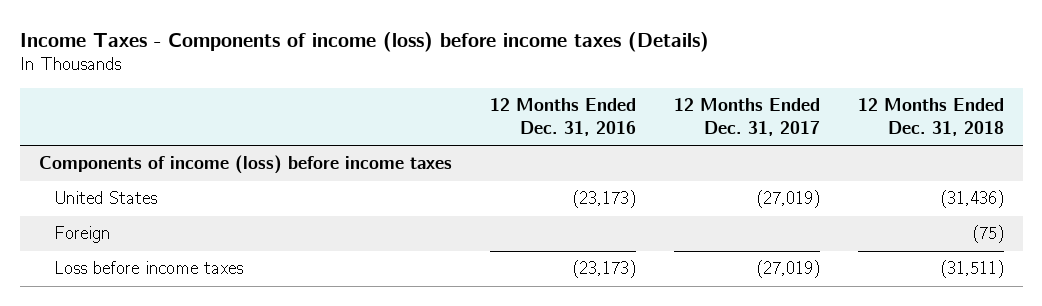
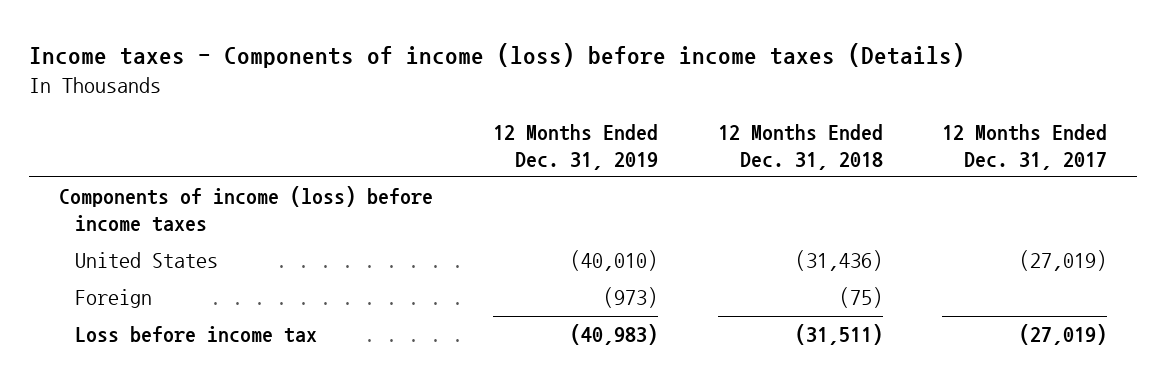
[19,31,709,52] Income Taxes - Components of income (loss) before income taxes (Details) -> [29,42,966,68] Income taxes - Components of income (loss) before income taxes (Details)
[489,98,636,136] 12 Months Ended Dec. 31, 2016 -> none
none -> [492,123,658,170] 12 Months Ended Dec. 31, 2019
[53,261,243,275] Loss before income taxes -> [75,326,318,344] Loss before income tax

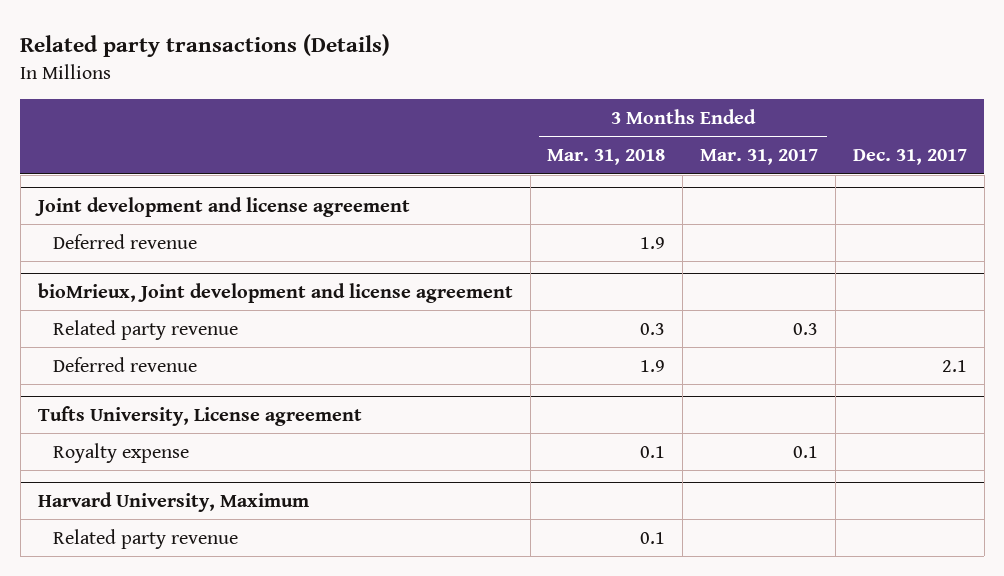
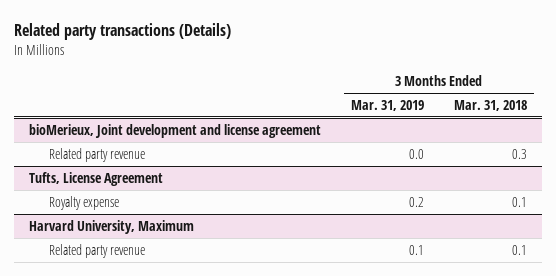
[700,149,819,166] Mar. 31, 2017 -> none
[852,149,967,166] Dec. 31, 2017 -> none
none -> [351,99,425,111] Mar. 31, 2019
[53,233,198,249] Deferred revenue -> none
[37,283,513,304] bioMrieux, Joint development and license agreement -> none
[34,197,410,218] Joint development and license agreement -> [29,123,322,138] bioMerieux, Joint development and license agreement
[53,356,198,372] Deferred revenue -> none
[37,406,362,427] Tufts University, License agreement -> [29,171,164,186] Tufts, License Agreement

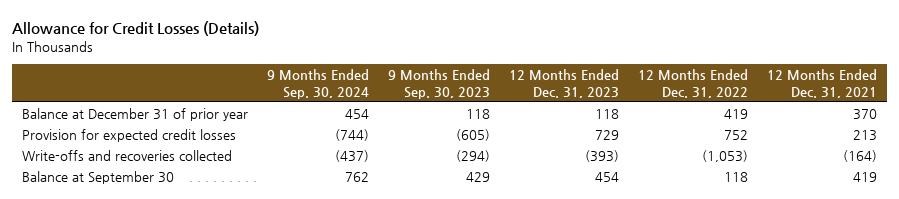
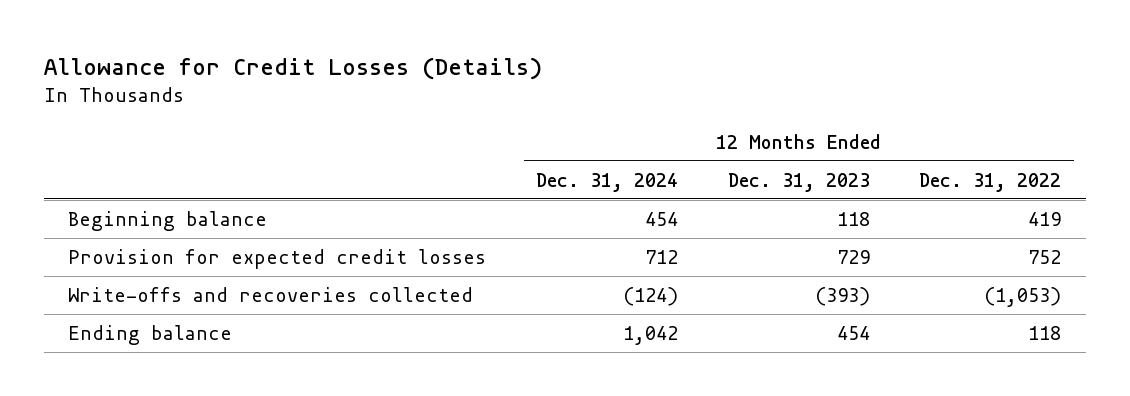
[266,69,369,99] 9 Months Ended Sep. 30, 2024 -> none
[387,69,490,99] 9 Months Ended Sep. 30, 2023 -> none
[767,69,878,98] 12 Months Ended Dec. 31, 2021 -> none
none -> [535,172,678,192] Dec. 31, 2024
[21,108,248,122] Balance at December 31 of prior year -> [68,211,268,232] Beginning balance
[21,171,174,185] Balance at September 30 -> [68,325,233,346] Ending balance

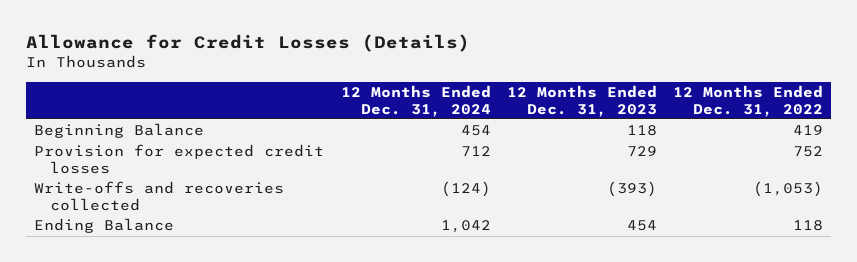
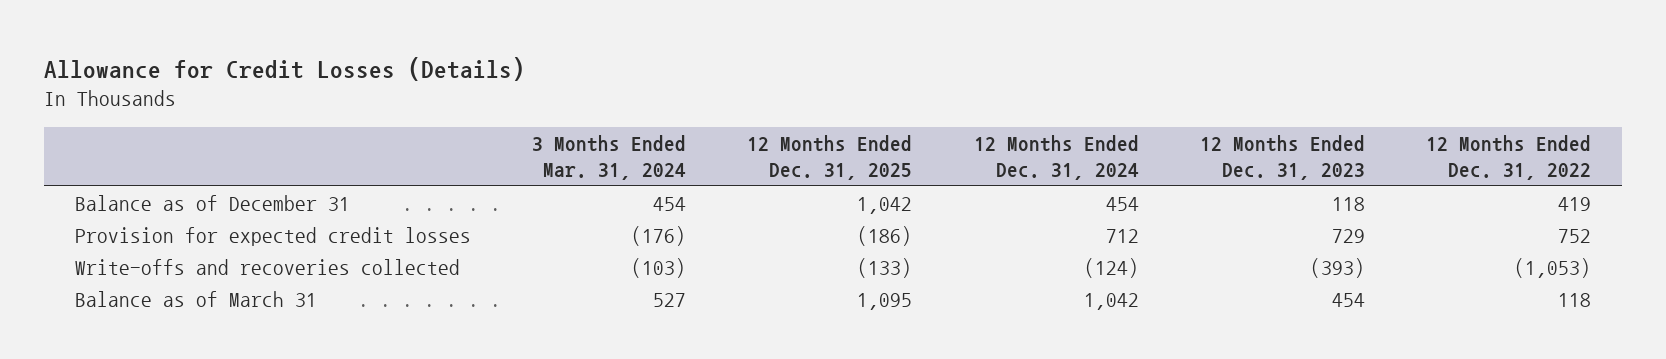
none -> [531,134,686,181] 3 Months Ended Mar. 31, 2024
none -> [747,134,913,181] 12 Months Ended Dec. 31, 2025
[34,123,205,139] Beginning Balance -> [74,194,350,211] Balance as of December 31
[34,218,175,234] Ending Balance -> [74,290,317,307] Balance as of March 31

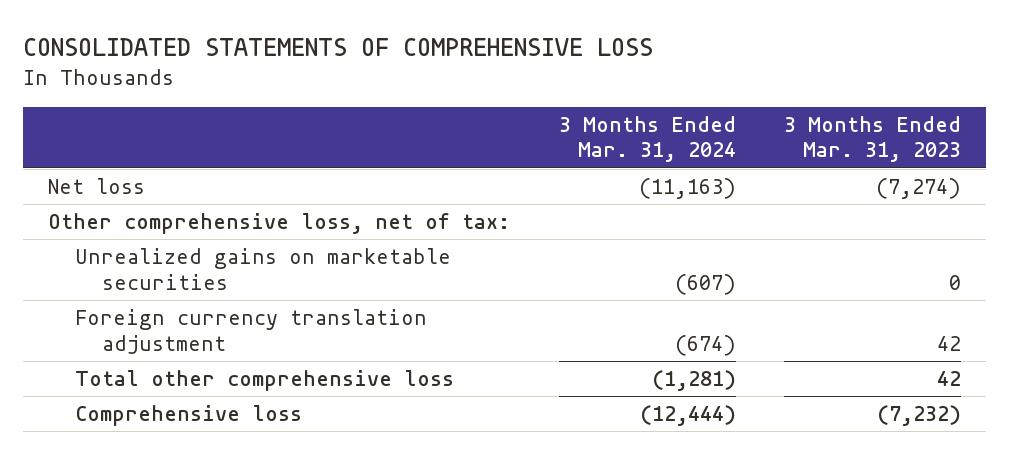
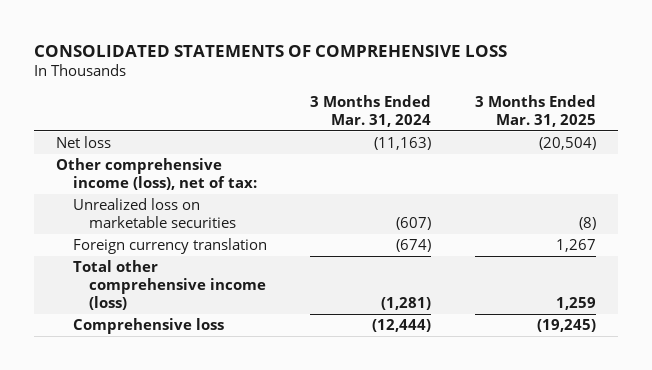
[784,115,962,163] 3 Months Ended Mar. 31, 2023 -> none
none -> [474,95,596,128] 3 Months Ended Mar. 31, 2025
[47,212,510,234] Other comprehensive loss, net of tax: -> [55,158,257,191] Other comprehensive income (loss), net of tax:
[74,247,451,290] Unrealized gains on marketable securities -> [72,198,237,229] Unrealized loss on marketable securities
[74,308,427,354] Foreign currency translation adjustment -> [72,238,267,255] Foreign currency translation
[74,369,454,391] Total other comprehensive loss -> [72,260,267,311] Total other comprehensive income (loss)

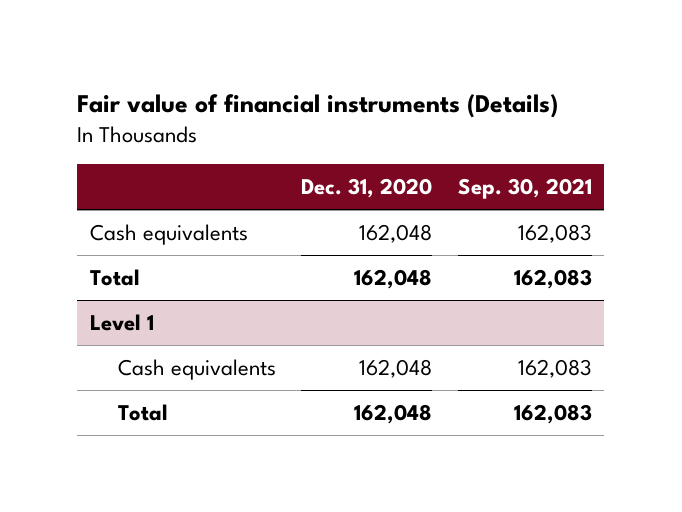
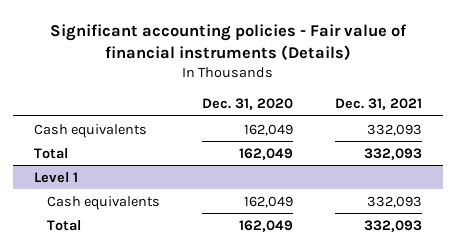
[77,93,559,118] Fair value of financial instruments (Details) -> [50,23,408,60] Significant accounting policies - Fair value of financial instruments (Details)
[457,178,592,200] Sep. 30, 2021 -> none
none -> [334,98,422,111] Dec. 31, 2021
[359,223,433,243] 162,048 -> [243,123,293,136] 162,049
[354,268,433,289] 162,048 -> [238,147,293,160] 162,049
[359,358,433,378] 162,048 -> [243,195,293,208] 162,049
[354,403,433,424] 162,048 -> [238,219,293,232] 162,049

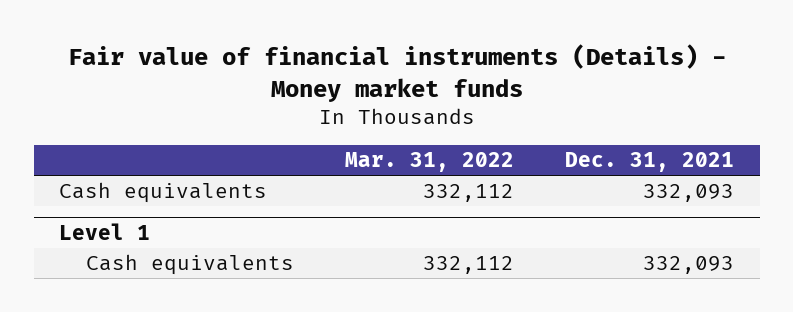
[50,23,408,60] Significant accounting policies - Fair value of financial instruments (Details) -> [67,44,726,102] Fair value of financial instruments (Details) - Money market funds
[201,98,293,111] Dec. 31, 2020 -> none
none -> [345,152,515,173] Mar. 31, 2022
[34,147,69,159] Total -> none
[47,219,82,231] Total -> none

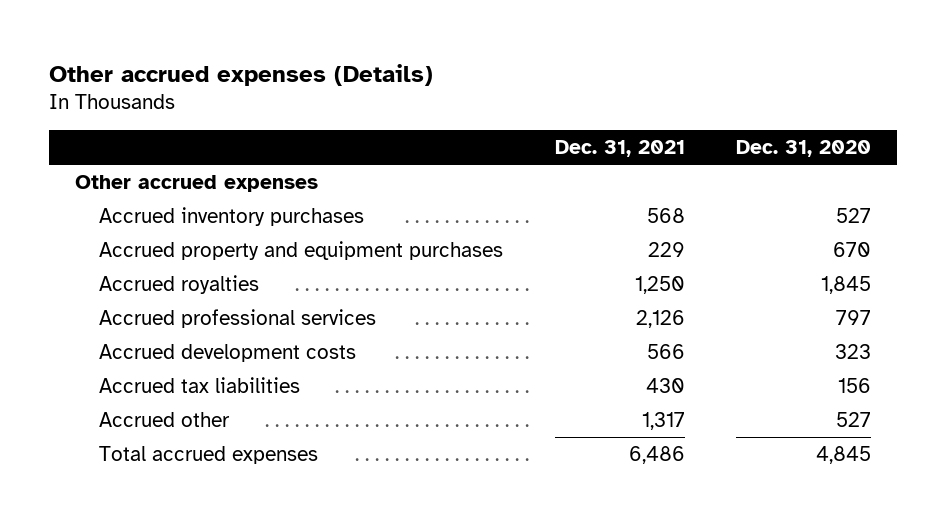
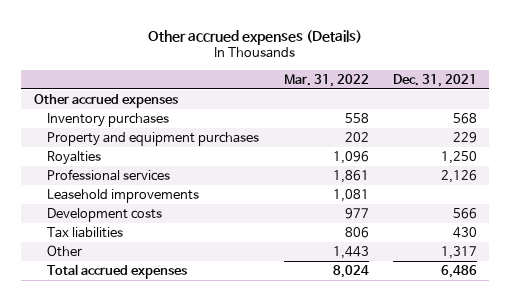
[736,140,872,158] Dec. 31, 2020 -> none
none -> [283,73,369,87] Mar. 31, 2022
[98,207,364,227] Accrued inventory purchases -> [47,113,170,128] Inventory purchases
[98,241,503,261] Accrued property and equipment purchases -> [47,132,260,147] Property and equipment purchases
[98,275,259,295] Accrued royalties -> [47,151,102,166] Royalties
[98,309,376,329] Accrued professional services -> [47,169,171,182] Professional services
none -> [47,189,200,204] Leasehold improvements
[98,344,356,363] Accrued development costs -> [47,208,163,223] Development costs
[98,377,300,394] Accrued tax liabilities -> [47,227,124,239] Tax liabilities
[98,412,230,428] Accrued other -> [47,245,83,258] Other

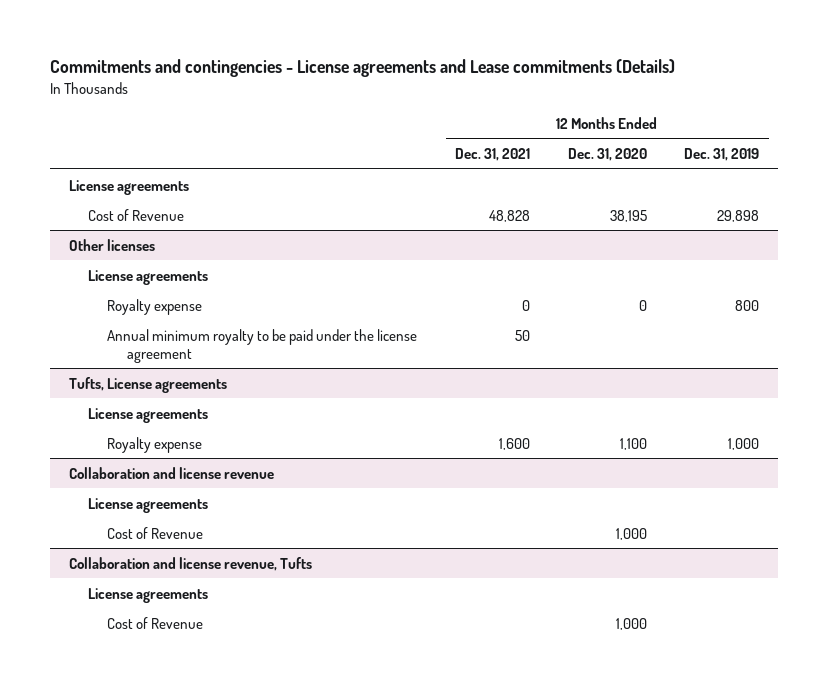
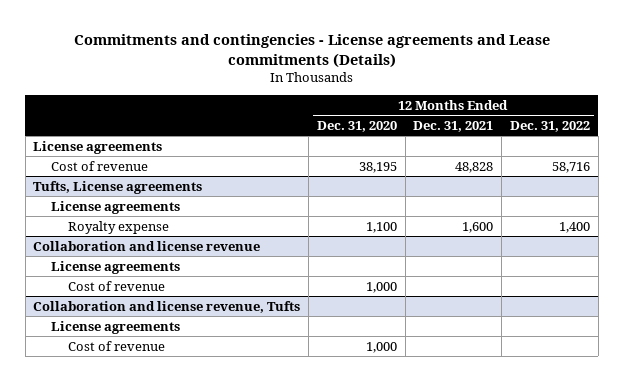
[684,148,760,162] Dec. 31, 2019 -> none
none -> [509,120,590,132] Dec. 31, 2022
[68,238,155,251] Other licenses -> none
[87,269,208,285] License agreements -> none
[107,298,203,315] Royalty expense -> none
[107,328,418,363] Annual minimum royalty to be paid under the license agreement -> none
[87,208,184,221] Cost of Revenue -> [50,160,148,171] Cost of revenue
[107,526,204,539] Cost of Revenue -> [68,280,166,291] Cost of revenue
[107,616,204,629] Cost of Revenue -> [68,340,166,351] Cost of revenue

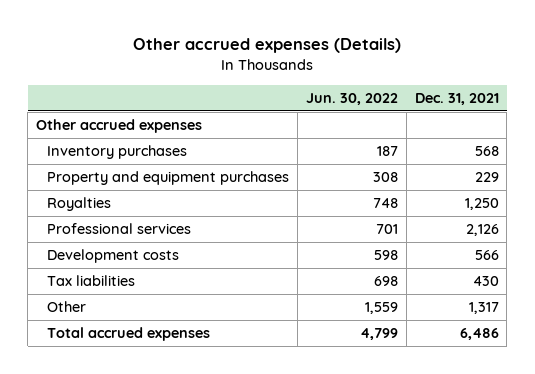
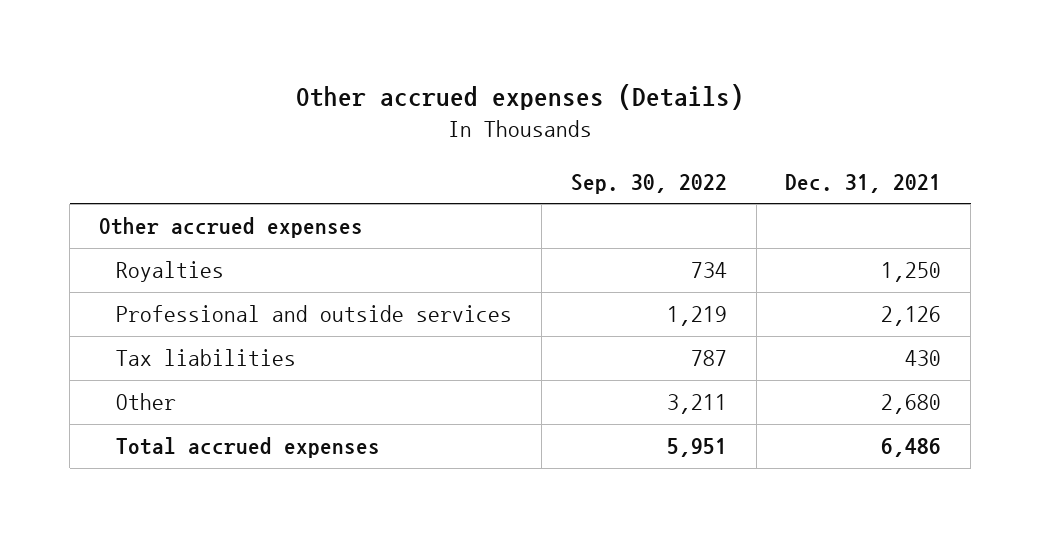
[306,92,399,105] Jun. 30, 2022 -> none
none -> [570,173,727,194] Sep. 30, 2022
[47,145,188,160] Inventory purchases -> none
[47,171,290,186] Property and equipment purchases -> none
[47,249,180,264] Development costs -> none
[47,223,192,235] Professional services -> [116,305,513,323] Professional and outside services
[468,302,499,315] 1,317 -> [881,394,942,415] 2,680

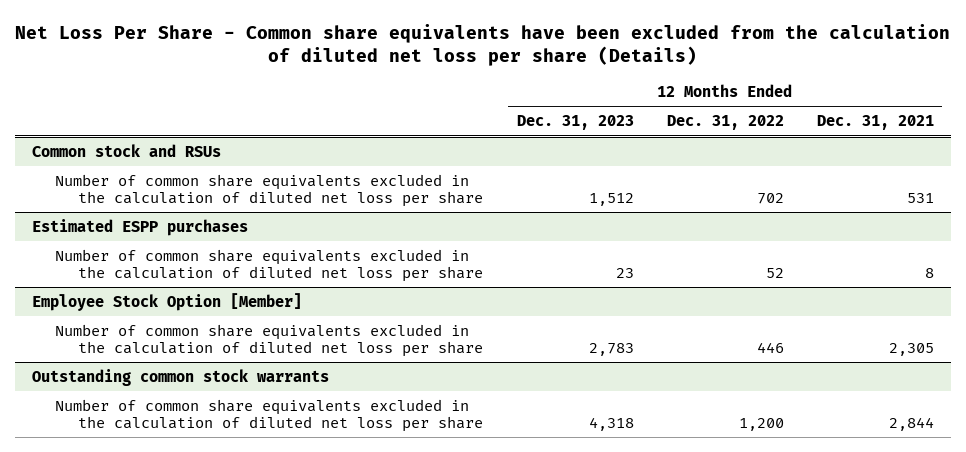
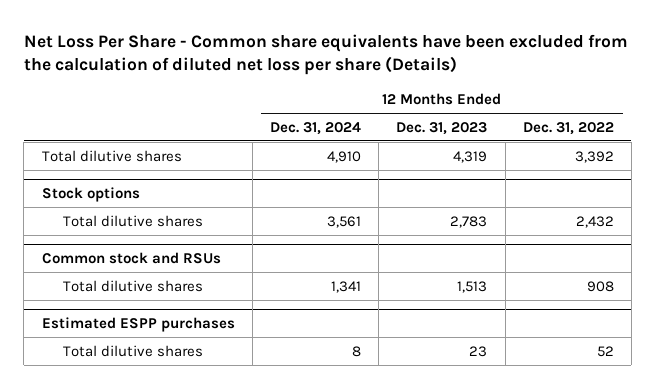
[817,115,935,131] Dec. 31, 2021 -> none
none -> [269,121,361,135] Dec. 31, 2024
none -> [41,149,182,162] Total dilutive shares
none -> [41,186,140,202] Stock options
none -> [62,214,203,227] Total dilutive shares
[55,173,484,208] Number of common share equivalents excluded in the calculation of diluted net loss per share -> none
none -> [62,279,203,292] Total dilutive shares
[32,292,303,311] Employee Stock Option [Member] -> none
[55,323,484,358] Number of common share equivalents excluded in the calculation of diluted net loss per share -> none
[32,368,330,386] Outstanding common stock warrants -> none
[55,398,484,433] Number of common share equivalents excluded in the calculation of diluted net loss per share -> none
[55,248,484,283] Number of common share equivalents excluded in the calculation of diluted net loss per share -> [62,344,203,357] Total dilutive shares

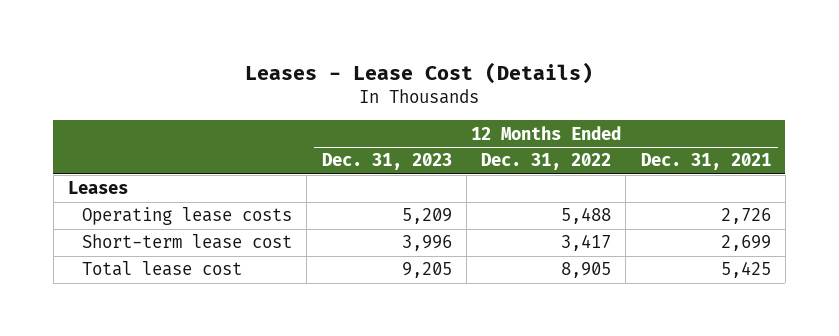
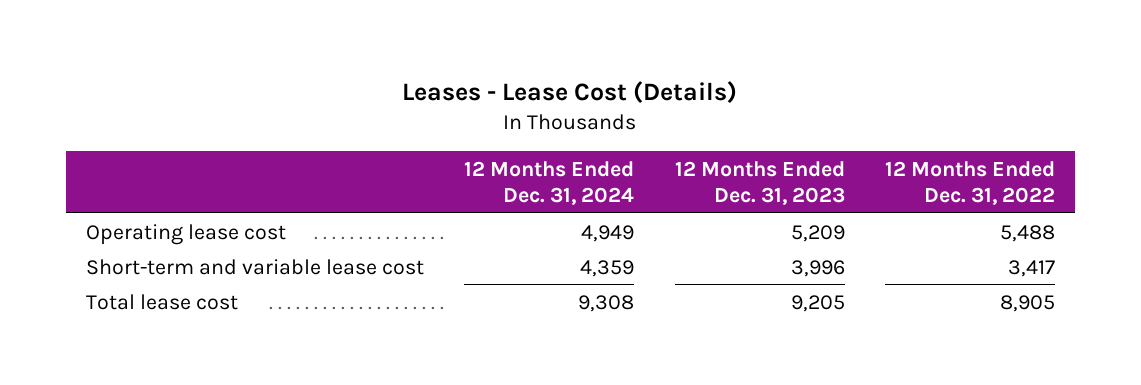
[640,153,771,171] Dec. 31, 2021 -> none
none -> [464,160,635,205] 12 Months Ended Dec. 31, 2024
[68,181,129,195] Leases -> none
[82,207,293,226] Operating lease costs -> [86,223,287,245] Operating lease cost
[82,234,293,250] Short-term lease cost -> [86,258,425,275] Short-term and variable lease cost

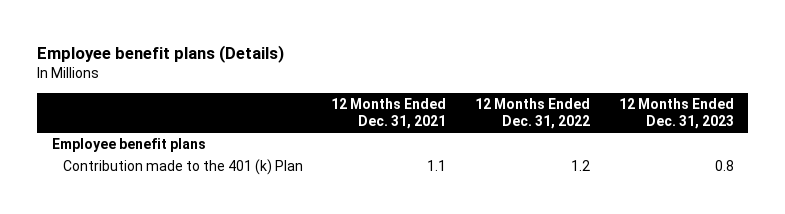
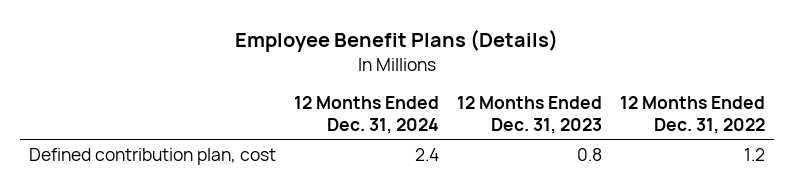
[37,45,285,64] Employee benefit plans (Details) -> [234,29,558,53] Employee Benefit Plans (Details)
[331,97,447,130] 12 Months Ended Dec. 31, 2021 -> none
none -> [294,95,440,135] 12 Months Ended Dec. 31, 2024
[51,138,206,153] Employee benefit plans -> none
[62,159,303,176] Contribution made to the 401 (k) Plan -> [29,147,277,165] Defined contribution plan, cost

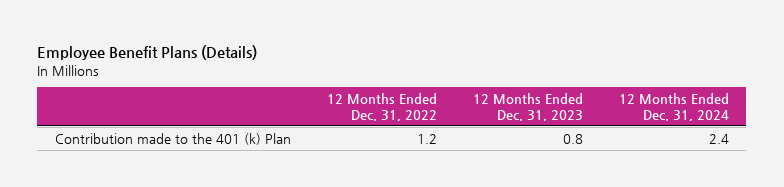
[29,147,277,165] Defined contribution plan, cost -> [55,133,292,146] Contribution made to the 401 (k) Plan

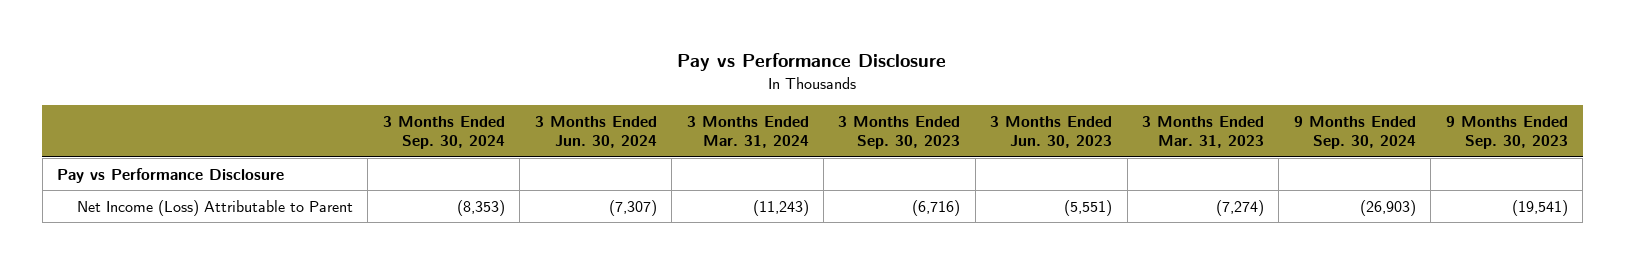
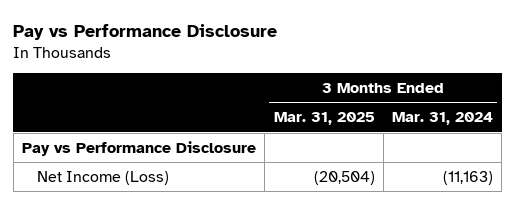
[382,115,505,150] 3 Months Ended Sep. 30, 2024 -> none
[534,115,657,149] 3 Months Ended Jun. 30, 2024 -> none
[838,115,961,150] 3 Months Ended Sep. 30, 2023 -> none
[990,115,1113,149] 3 Months Ended Jun. 30, 2023 -> none
[1142,115,1265,149] 3 Months Ended Mar. 31, 2023 -> none
[1293,115,1416,150] 9 Months Ended Sep. 30, 2024 -> none
[1445,115,1568,150] 9 Months Ended Sep. 30, 2023 -> none
none -> [273,112,375,126] Mar. 31, 2025
[76,199,353,216] Net Income (Loss) Attributable to Parent -> [37,170,170,185] Net Income (Loss)
[752,199,809,216] (11,243) -> [442,170,493,185] (11,163)

